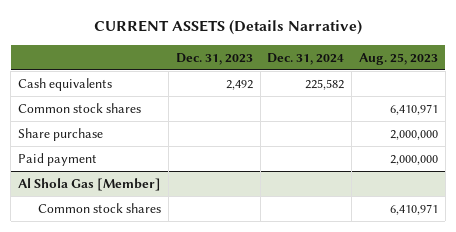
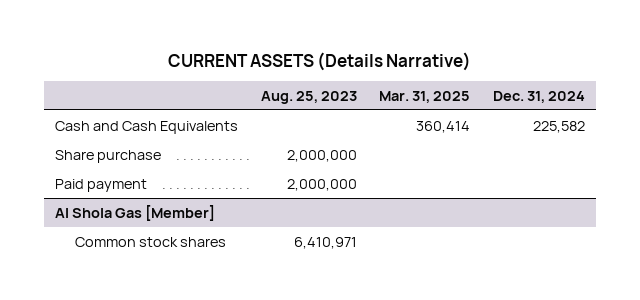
[175,52,253,65] Dec. 31, 2023 -> none
none -> [379,91,471,104] Mar. 31, 2025
[18,102,142,113] Common stock shares -> none
[18,77,113,91] Cash equivalents -> [55,120,239,134] Cash and Cash Equivalents

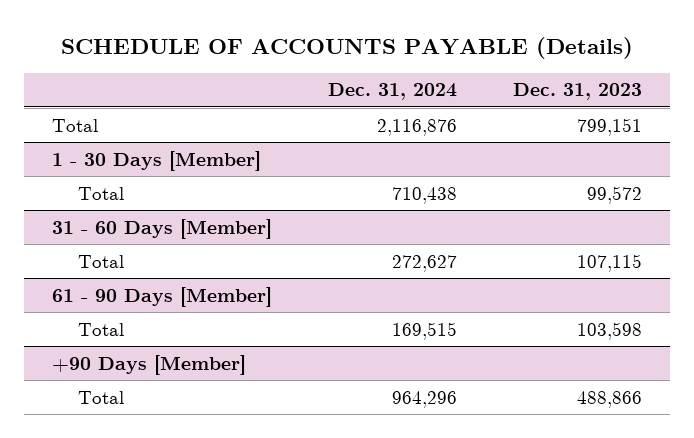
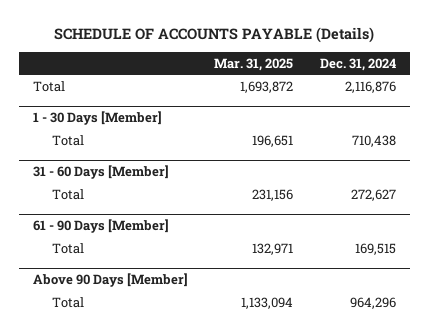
[513,83,643,101] Dec. 31, 2023 -> none
none -> [214,57,294,71] Mar. 31, 2025
[52,354,247,375] +90 Days [Member] -> [32,273,188,288] Above 90 Days [Member]

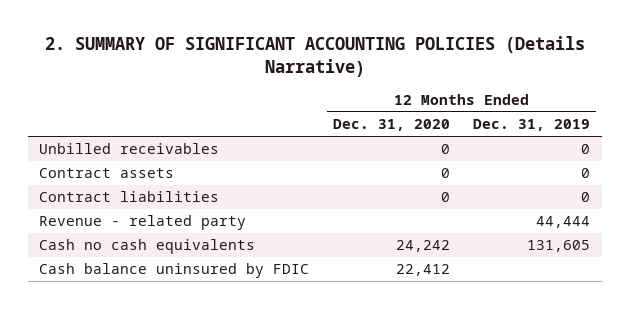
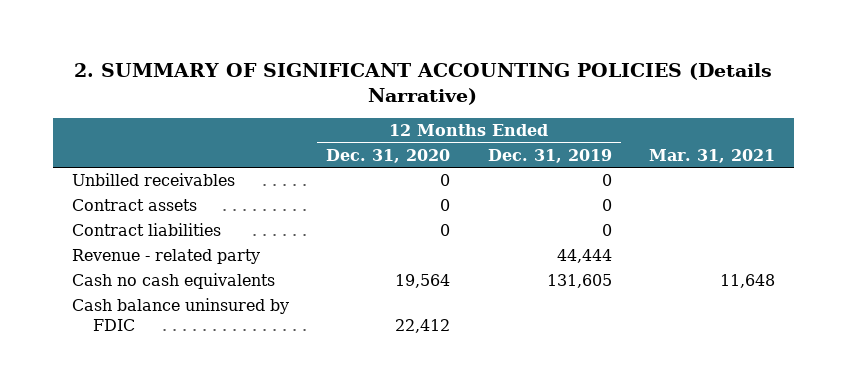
none -> [649,148,776,163] Mar. 31, 2021
[395,240,450,253] 24,242 -> [395,274,451,289] 19,564

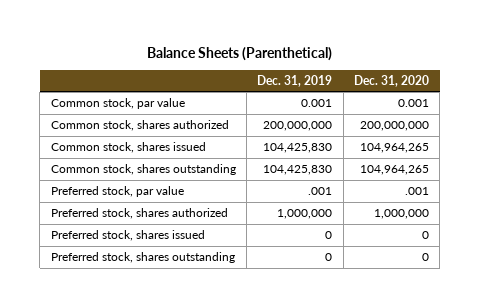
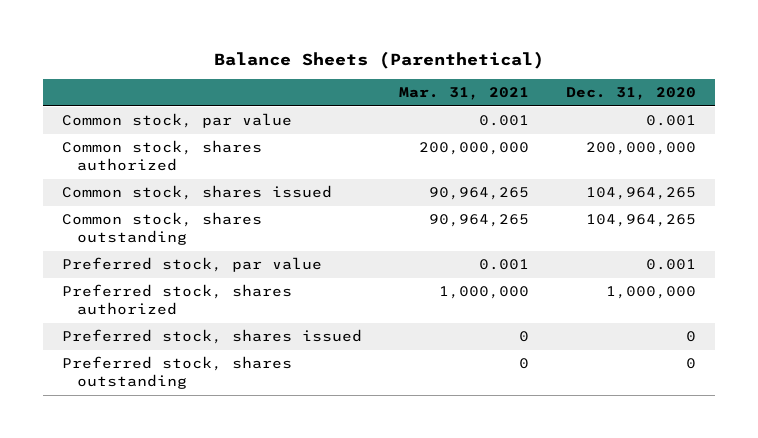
[257,74,333,87] Dec. 31, 2019 -> none
none -> [398,87,529,101] Mar. 31, 2021
[404,186,429,195] .001 -> [646,259,697,271] 0.001

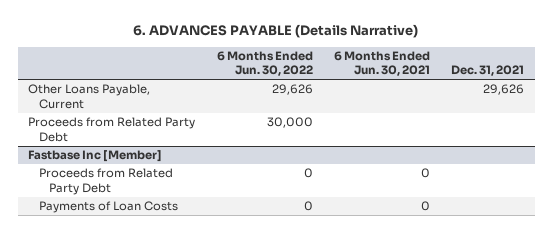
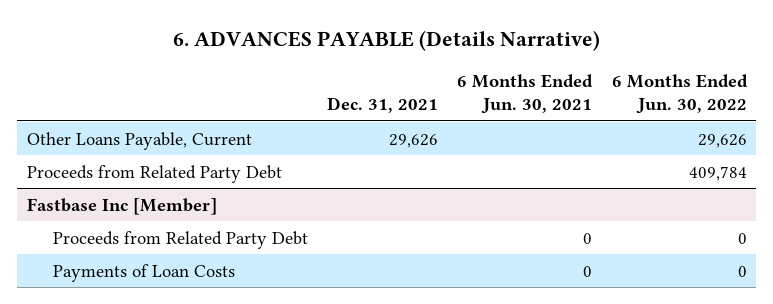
[266,117,313,129] 30,000 -> [688,165,747,181] 409,784

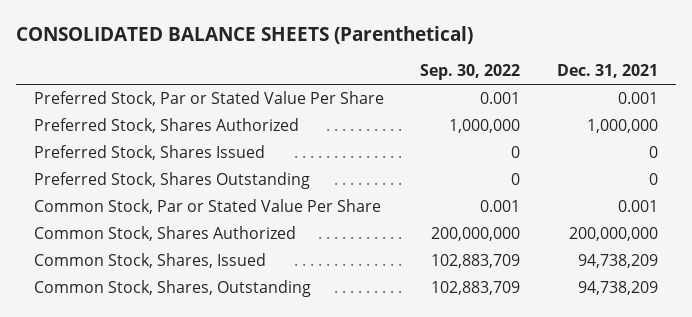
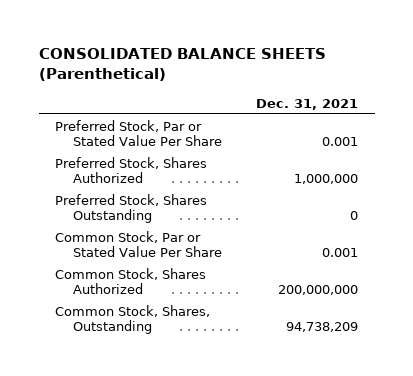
[420,64,521,81] Sep. 30, 2022 -> none
[34,145,266,161] Preferred Stock, Shares Issued -> none
[34,253,267,269] Common Stock, Shares, Issued -> none

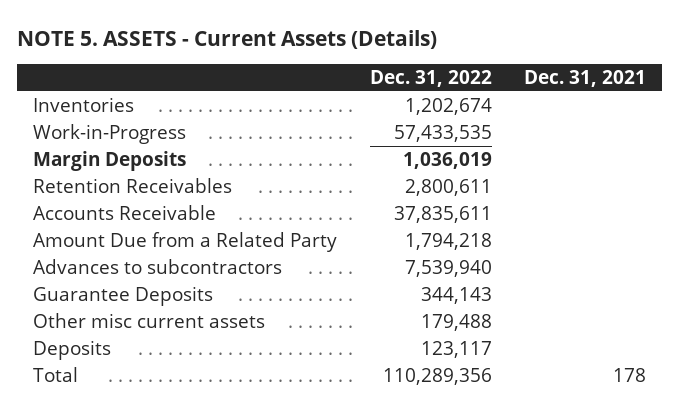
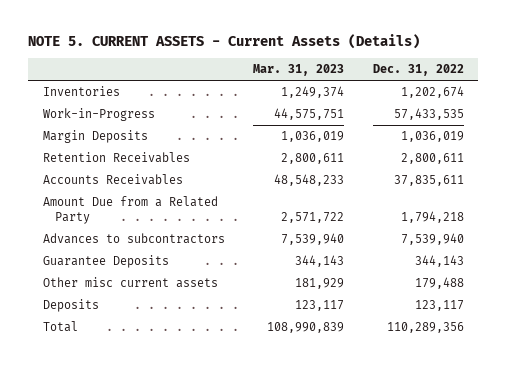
[17,29,438,49] NOTE 5. ASSETS - Current Assets (Details) -> [28,34,421,50] NOTE 5. CURRENT ASSETS - Current Assets (Details)
[523,69,646,87] Dec. 31, 2021 -> none
none -> [253,64,345,77] Mar. 31, 2023
[33,204,217,220] Accounts Receivable -> [42,174,183,186] Accounts Receivables

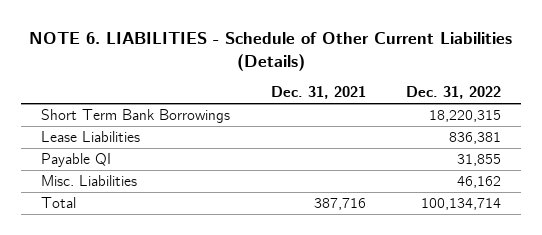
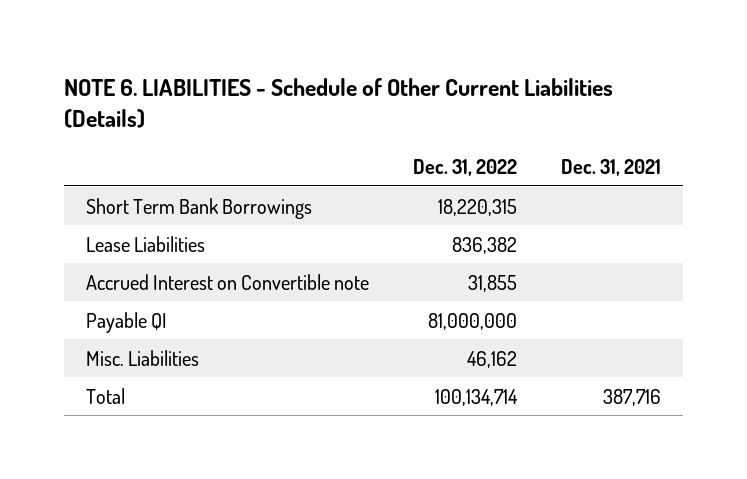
[449,132,502,145] 836,381 -> [452,236,518,254] 836,382
none -> [86,273,370,290] Accrued Interest on Convertible note
[457,154,502,167] 31,855 -> [428,312,518,330] 81,000,000

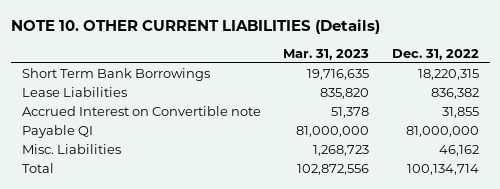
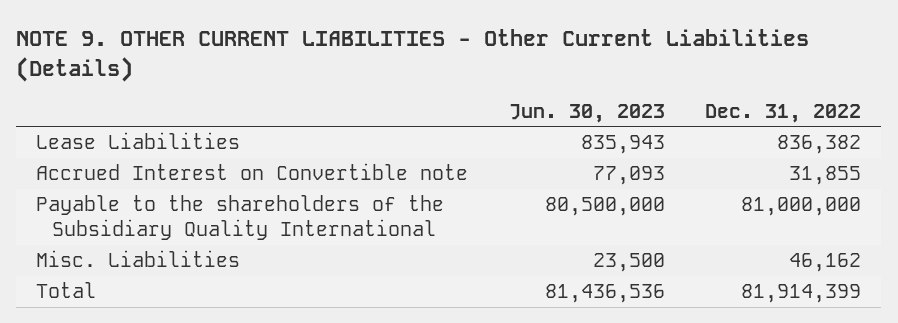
[10,18,380,34] NOTE 10. OTHER CURRENT LIABILITIES (Details) -> [16,29,810,83] NOTE 9. OTHER CURRENT LIABILITIES - Other Current Liabilities (Details)
[283,48,370,60] Mar. 31, 2023 -> none
none -> [508,103,665,123] Jun. 30, 2023
[21,68,210,82] Short Term Bank Borrowings -> none
[21,125,93,139] Payable QI -> [36,195,445,241] Payable to the shareholders of the Subsidiary Quality International
[406,164,479,176] 100,134,714 -> [741,284,862,304] 81,914,399

